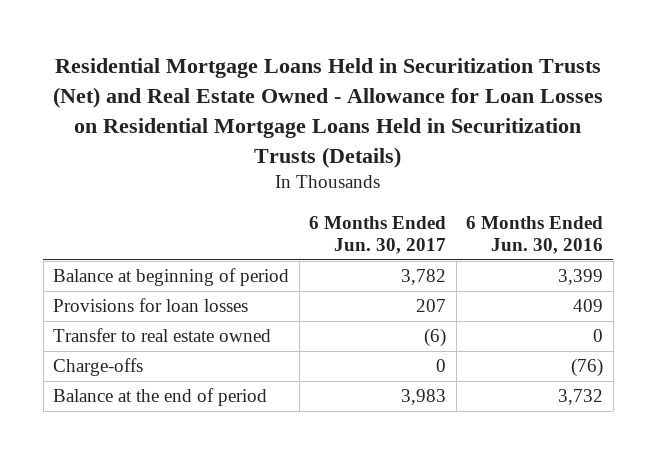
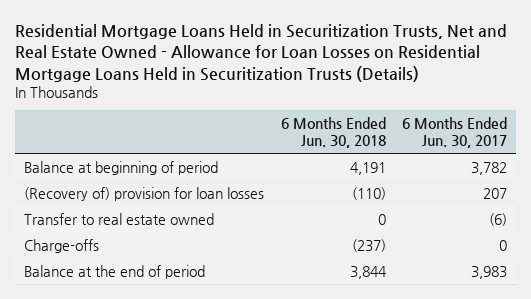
[53,58,604,168] Residential Mortgage Loans Held in Securitization Trusts (Net) and Real Estate Owned - Allowance for Loan Losses on Residential Mortgage Loans Held in Securitization Trusts (Details) -> [15,24,508,82] Residential Mortgage Loans Held in Securitization Trusts, Net and Real Estate Owned - Allowance for Loan Losses on Residential Mortgage Loans Held in Securitization Trusts (Details)
[466,215,604,255] 6 Months Ended Jun. 30, 2016 -> none
none -> [280,117,386,148] 6 Months Ended Jun. 30, 2018
[53,298,249,313] Provisions for loan losses -> [23,186,264,201] (Recovery of) provision for loan losses

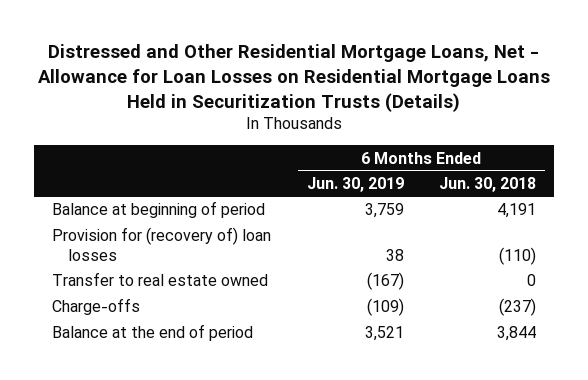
[15,24,508,82] Residential Mortgage Loans Held in Securitization Trusts, Net and Real Estate Owned - Allowance for Loan Losses on Residential Mortgage Loans Held in Securitization Trusts (Details) -> [38,44,551,112] Distressed and Other Residential Mortgage Loans, Net - Allowance for Loan Losses on Residential Mortgage Loans Held in Securitization Trusts (Details)
[402,117,508,148] 6 Months Ended Jun. 30, 2017 -> none
none -> [306,177,404,193] Jun. 30, 2019
[23,186,264,201] (Recovery of) provision for loan losses -> [51,227,271,261] Provision for (recovery of) loan losses

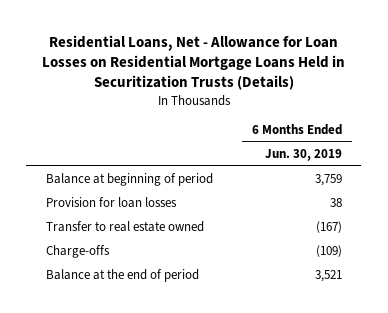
[38,44,551,112] Distressed and Other Residential Mortgage Loans, Net - Allowance for Loan Losses on Residential Mortgage Loans Held in Securitization Trusts (Details) -> [41,34,345,91] Residential Loans, Net - Allowance for Loan Losses on Residential Mortgage Loans Held in Securitization Trusts (Details)
[439,177,537,193] Jun. 30, 2018 -> none
[51,227,271,261] Provision for (recovery of) loan losses -> [45,197,177,209] Provision for loan losses

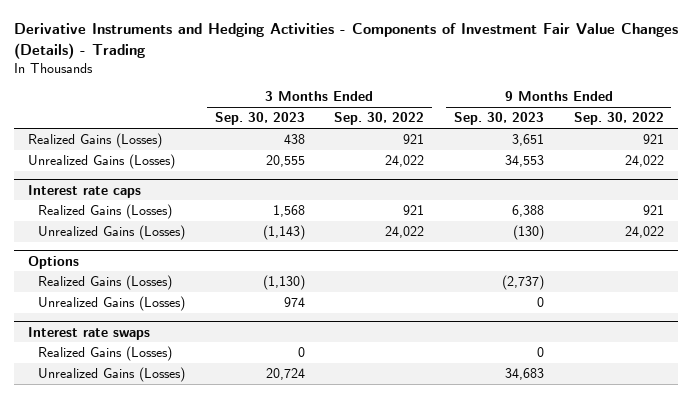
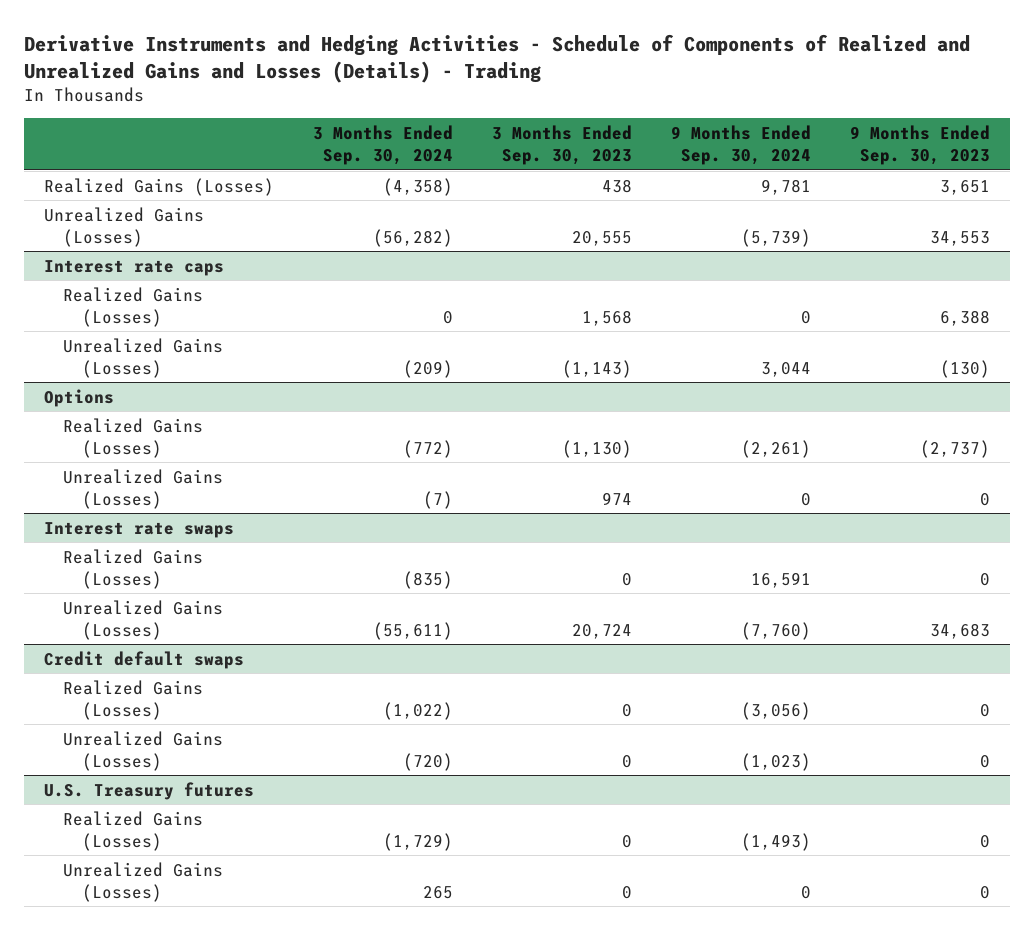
[13,23,678,59] Derivative Instruments and Hedging Activities - Components of Investment Fair Value Changes (Details) - Trading -> [24,34,971,83] Derivative Instruments and Hedging Activities - Schedule of Components of Realized and Unrealized Gains and Losses (Details) - Trading
[334,112,425,126] Sep. 30, 2022 -> none
[573,112,664,126] Sep. 30, 2022 -> none
none -> [313,125,454,165] 3 Months Ended Sep. 30, 2024
none -> [671,125,812,165] 9 Months Ended Sep. 30, 2024
none -> [43,650,244,669] Credit default swaps
none -> [62,679,203,720] Realized Gains (Losses)
none -> [62,730,223,771] Unrealized Gains (Losses)
none -> [43,781,254,800] U.S. Treasury futures
none -> [62,810,203,851] Realized Gains (Losses)
none -> [62,861,223,902] Unrealized Gains (Losses)

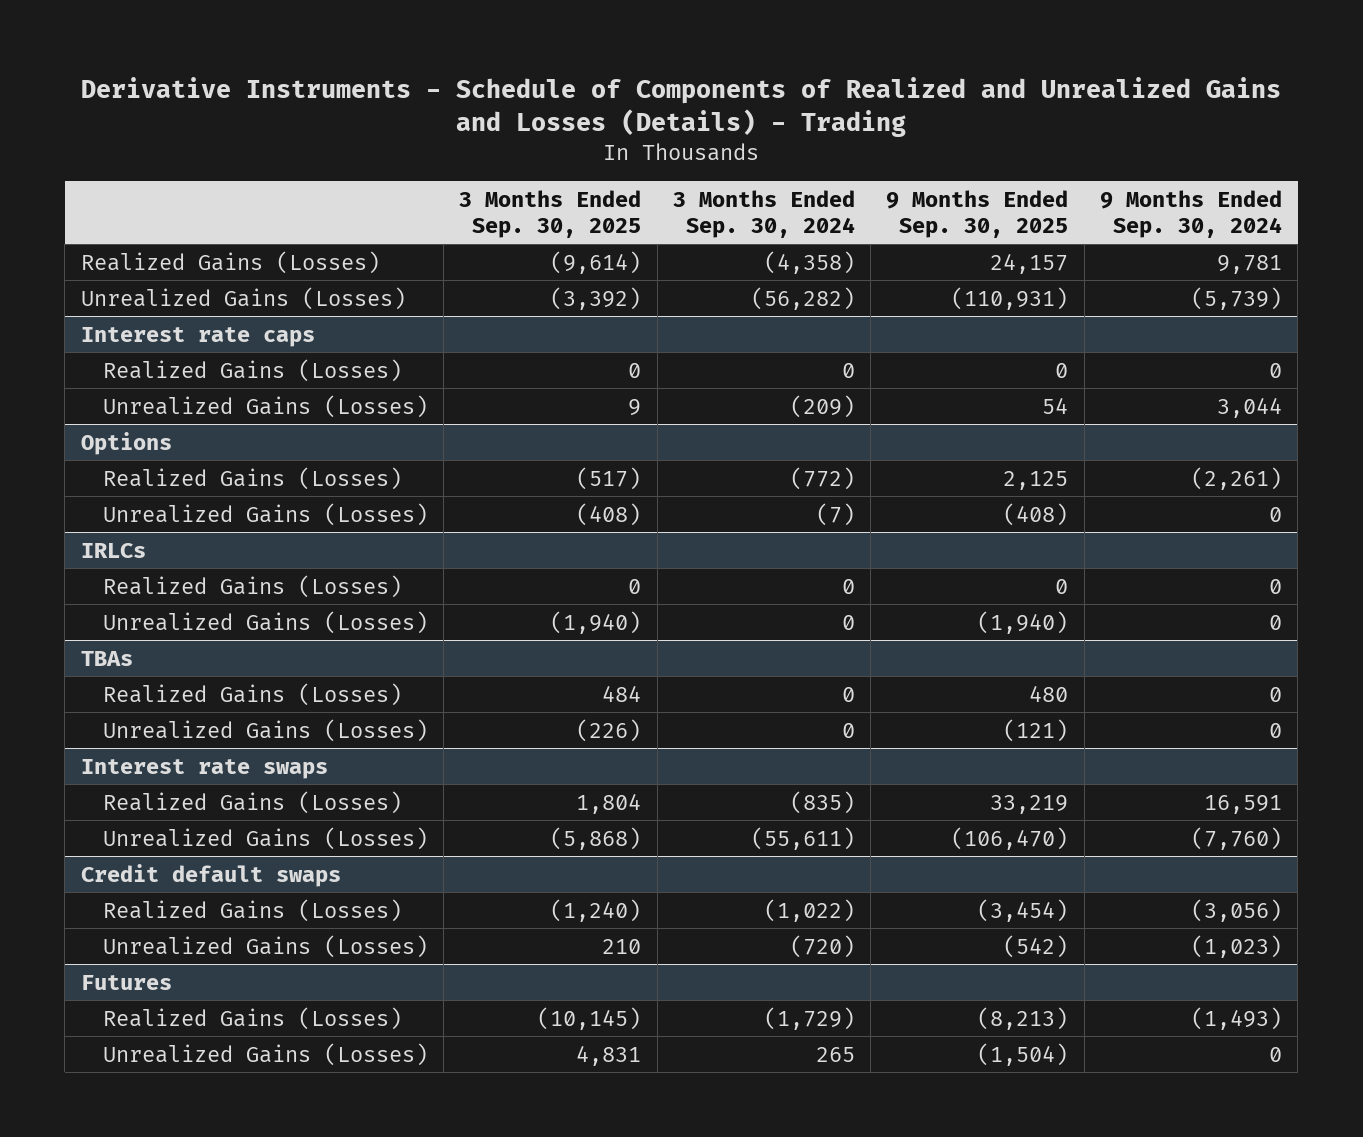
[24,34,971,83] Derivative Instruments and Hedging Activities - Schedule of Components of Realized and Unrealized Gains and Losses (Details) - Trading -> [81,77,1282,138] Derivative Instruments - Schedule of Components of Realized and Unrealized Gains and Losses (Details) - Trading
[492,125,633,165] 3 Months Ended Sep. 30, 2023 -> none
[850,125,991,165] 9 Months Ended Sep. 30, 2023 -> none
none -> [459,190,642,238] 3 Months Ended Sep. 30, 2025
none -> [886,190,1069,238] 9 Months Ended Sep. 30, 2025
none -> [80,542,146,558] IRLCs
none -> [102,574,402,598] Realized Gains (Losses)
none -> [102,610,428,634] Unrealized Gains (Losses)
none -> [80,650,133,666] TBAs
none -> [102,682,402,706] Realized Gains (Losses)
none -> [102,718,428,742] Unrealized Gains (Losses)
[43,781,254,800] U.S. Treasury futures -> [80,974,172,990] Futures

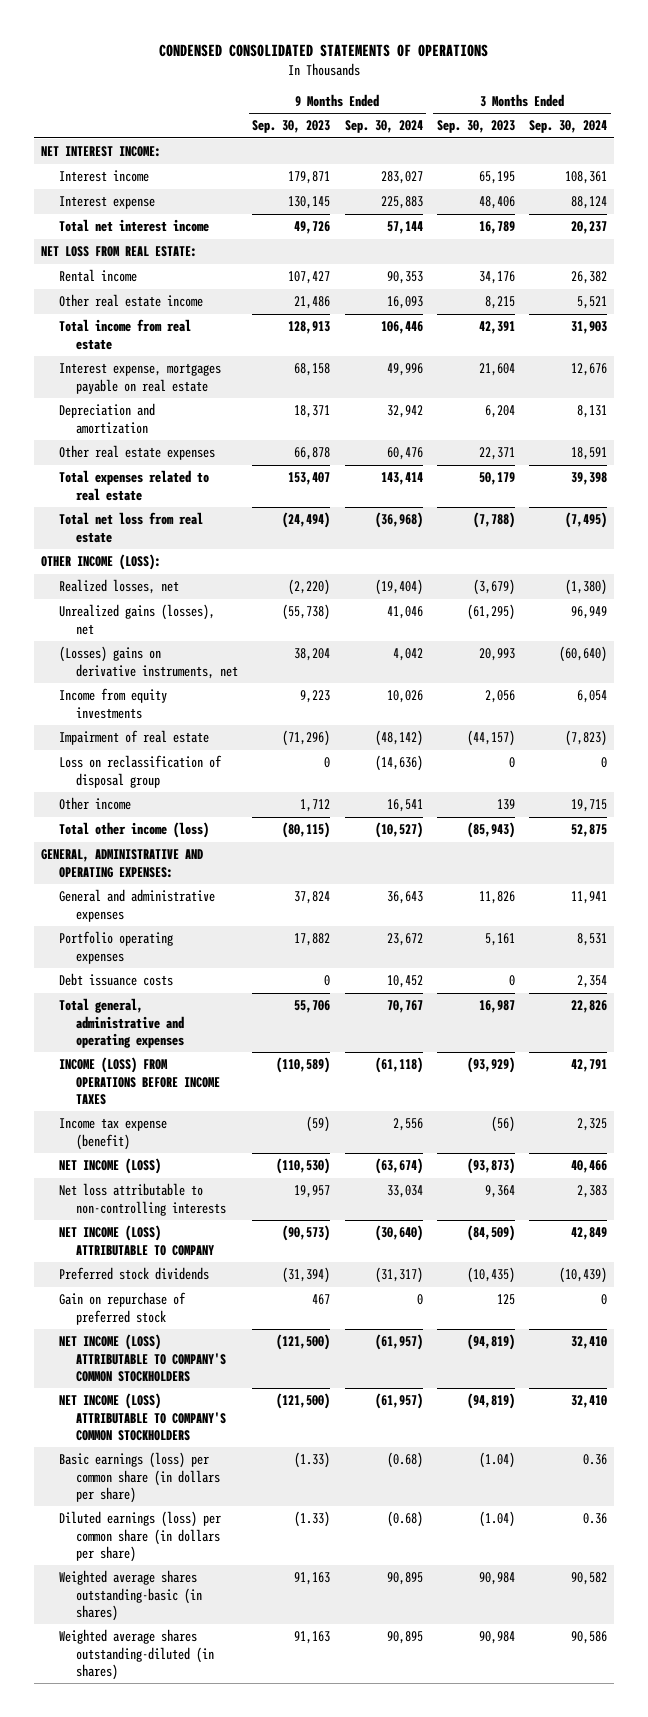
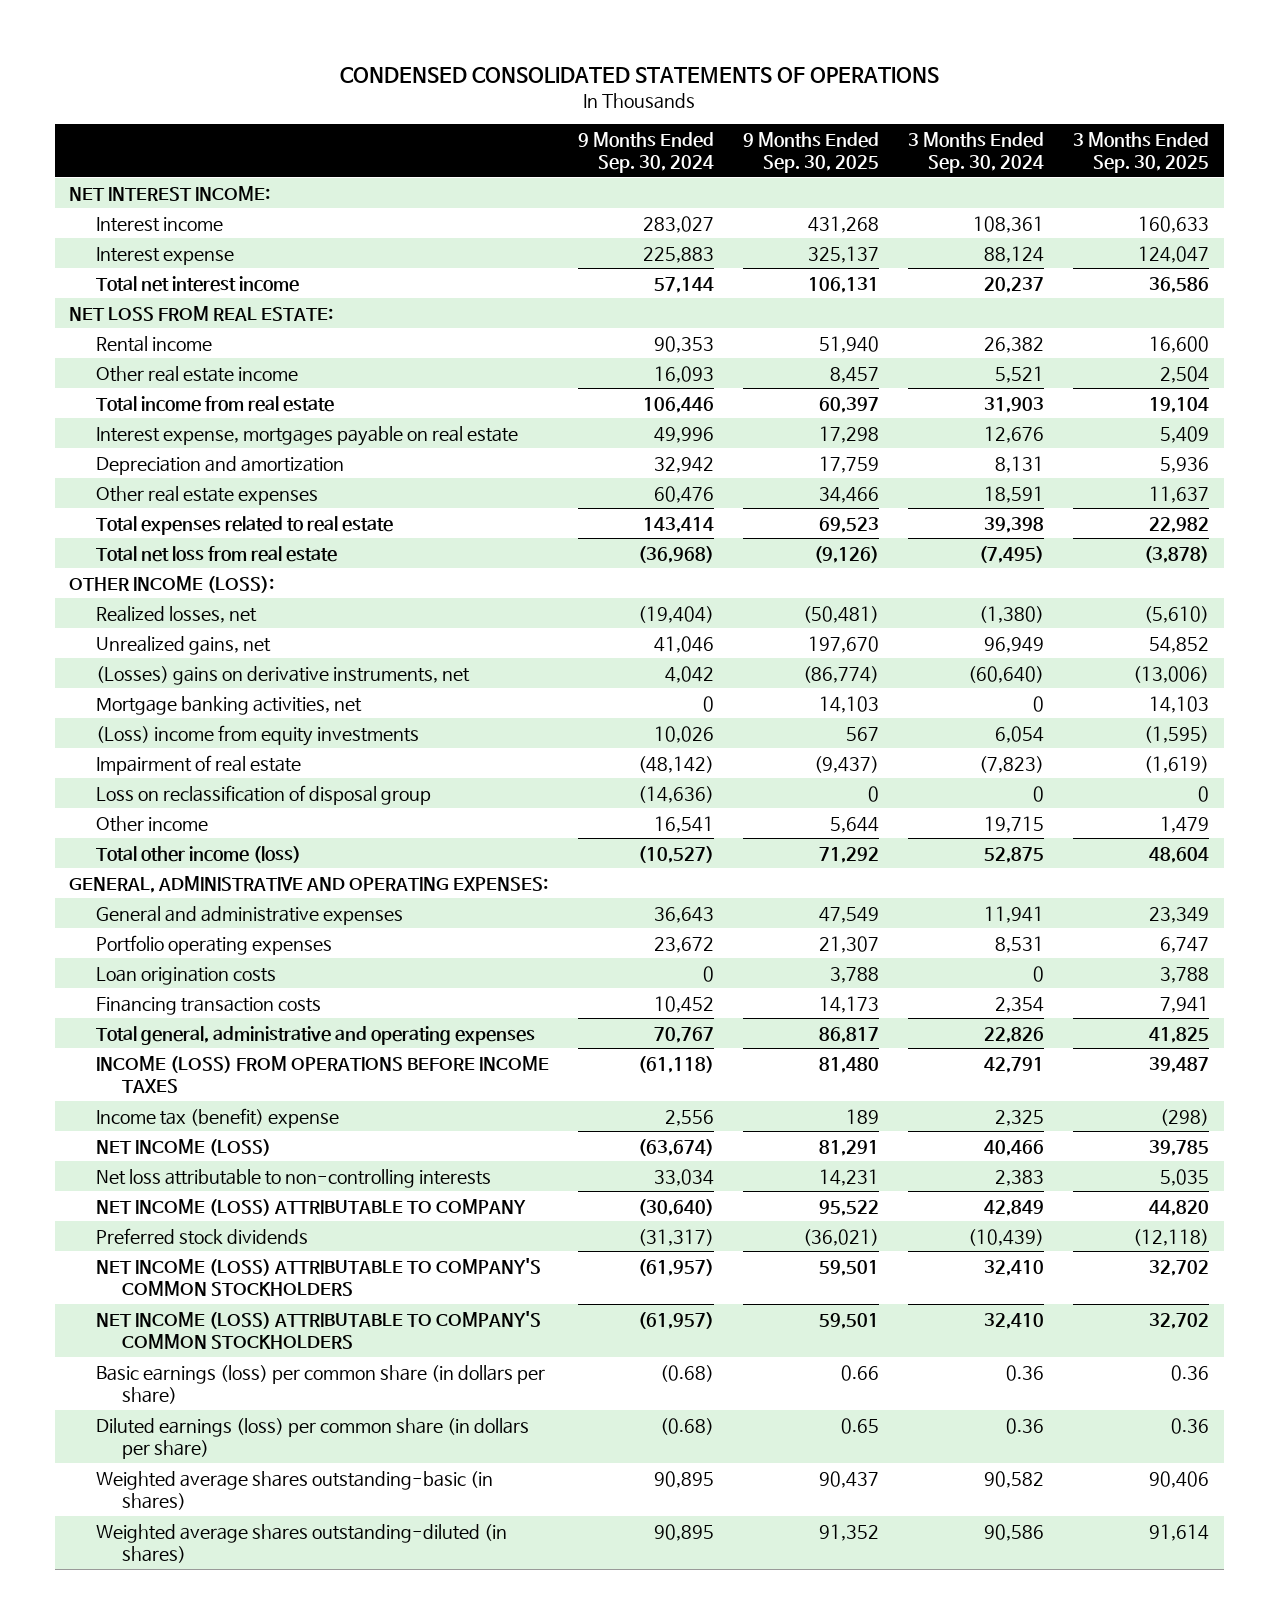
[252,120,331,134] Sep. 30, 2023 -> none
[436,120,515,134] Sep. 30, 2023 -> none
none -> [742,131,879,174] 9 Months Ended Sep. 30, 2025
none -> [1072,131,1209,174] 3 Months Ended Sep. 30, 2025
[58,604,215,635] Unrealized gains (losses), net -> [95,635,271,655] Unrealized gains, net
none -> [95,695,362,715] Mortgage banking activities, net
[58,688,167,719] Income from equity investments -> [95,724,419,746] (Loss) income from equity investments
none -> [95,966,276,985] Loan origination costs
[58,973,173,987] Debt issuance costs -> [95,996,321,1015] Financing transaction costs
[58,1118,167,1150] Income tax expense (benefit) -> [95,1107,339,1128] Income tax (benefit) expense
[58,1292,186,1325] Gain on repurchase of preferred stock -> none

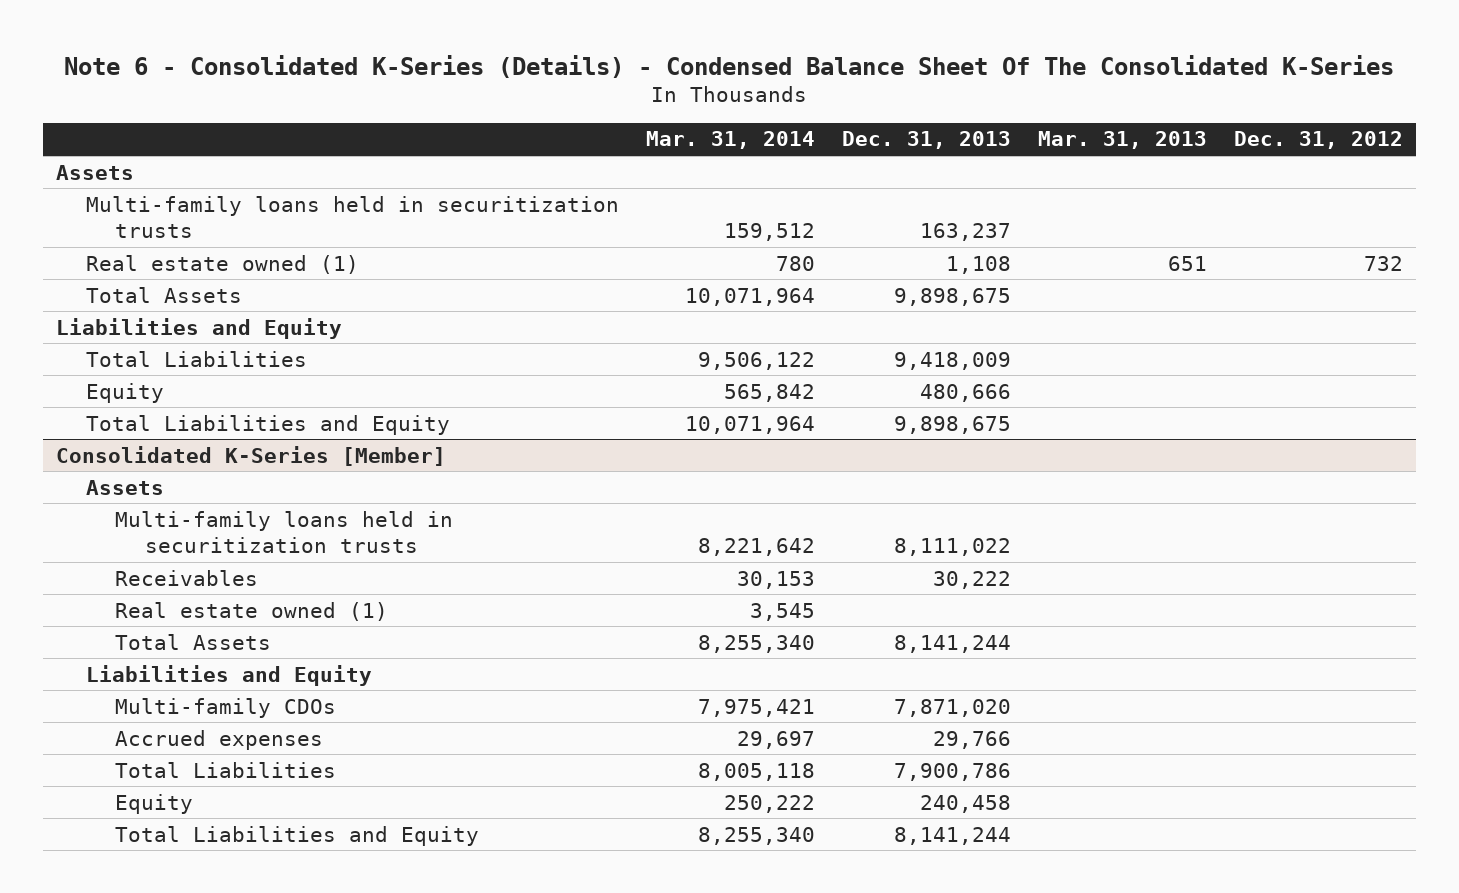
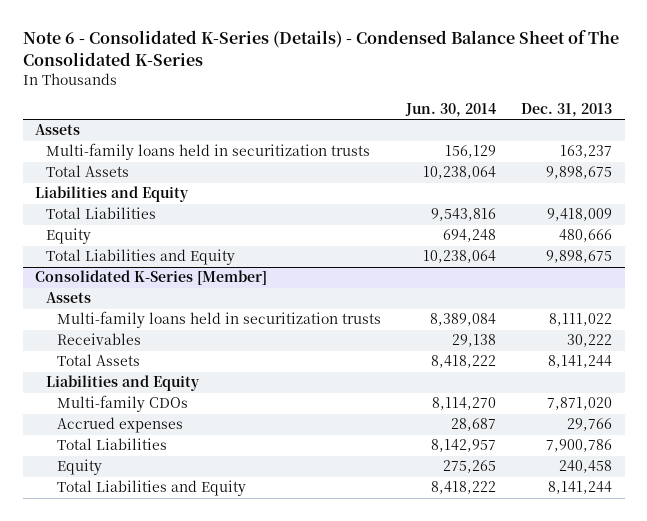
[64,54,1395,78] Note 6 - Consolidated K-Series (Details) - Condensed Balance Sheet Of The Consolidated K-Series -> [22,30,619,66] Note 6 - Consolidated K-Series (Details) - Condensed Balance Sheet of The Consolidated K-Series
[645,131,815,150] Mar. 31, 2014 -> none
[1037,131,1207,150] Mar. 31, 2013 -> none
[1233,131,1403,150] Dec. 31, 2012 -> none
none -> [404,103,496,118] Jun. 30, 2014
[85,254,359,274] Real estate owned (1) -> none
[115,601,389,621] Real estate owned (1) -> none

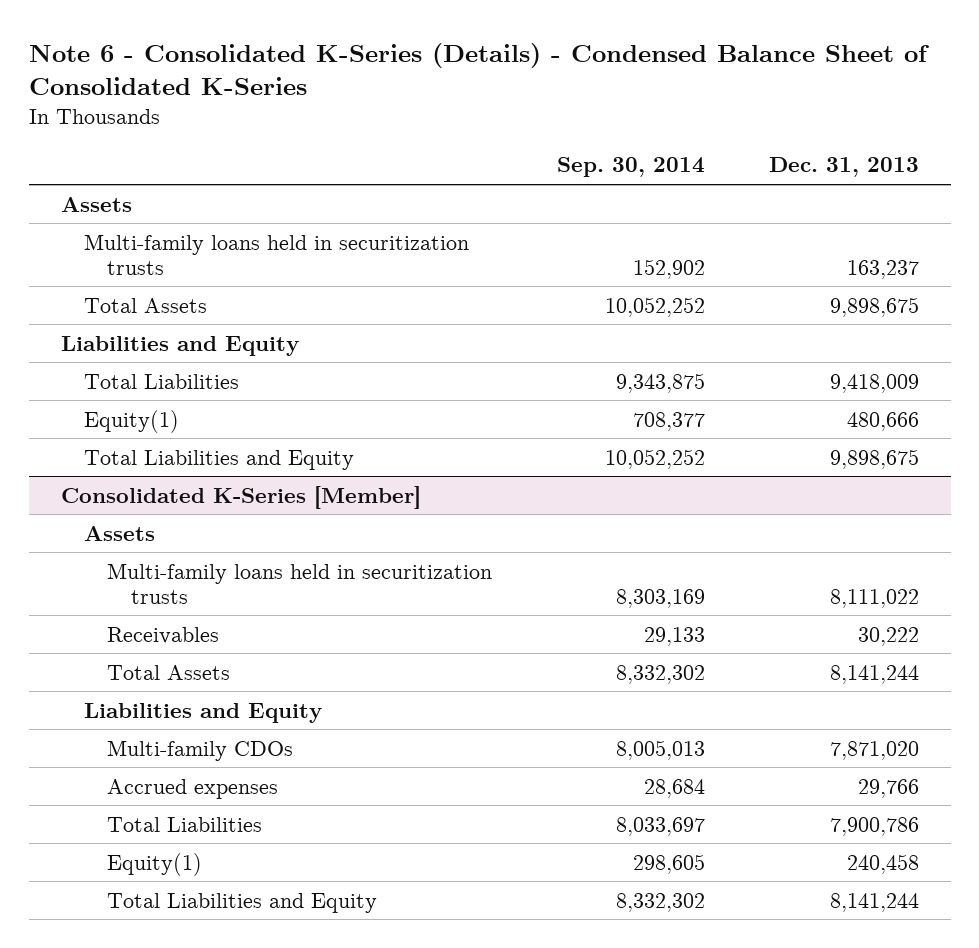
[22,30,619,66] Note 6 - Consolidated K-Series (Details) - Condensed Balance Sheet of The Consolidated K-Series -> [28,43,929,96] Note 6 - Consolidated K-Series (Details) - Condensed Balance Sheet of Consolidated K-Series
[404,103,496,118] Jun. 30, 2014 -> none
none -> [556,157,705,178] Sep. 30, 2014
[45,228,91,245] Equity -> [84,409,180,433] Equity(1)
[56,459,102,476] Equity -> [107,852,203,876] Equity(1)

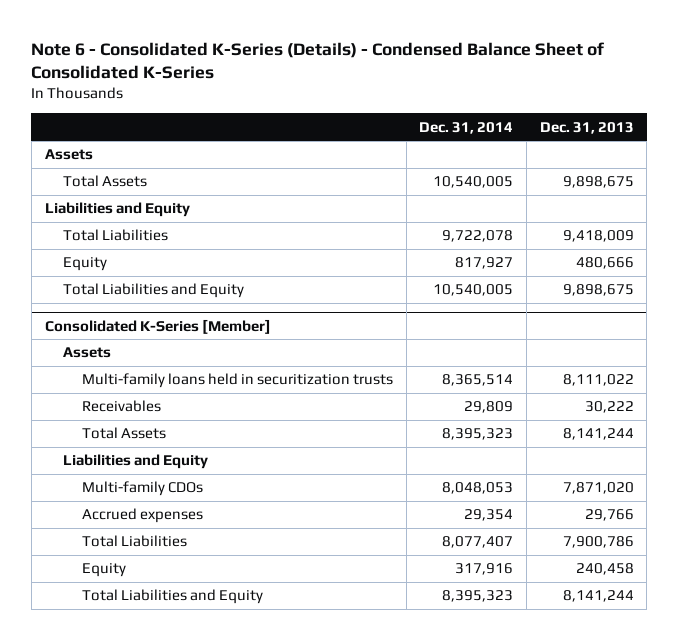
[556,157,705,178] Sep. 30, 2014 -> none
none -> [419,121,514,134] Dec. 31, 2014
[84,233,470,275] Multi-family loans held in securitization trusts -> none
[84,409,180,433] Equity(1) -> [63,257,108,272] Equity
[107,852,203,876] Equity(1) -> [82,563,127,578] Equity

